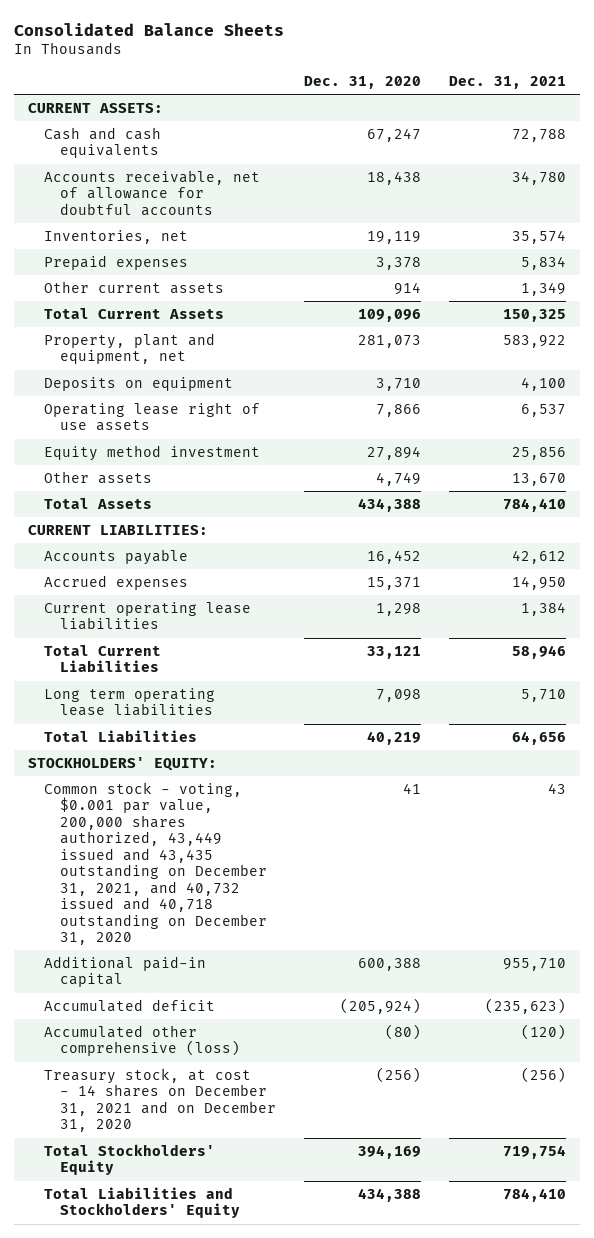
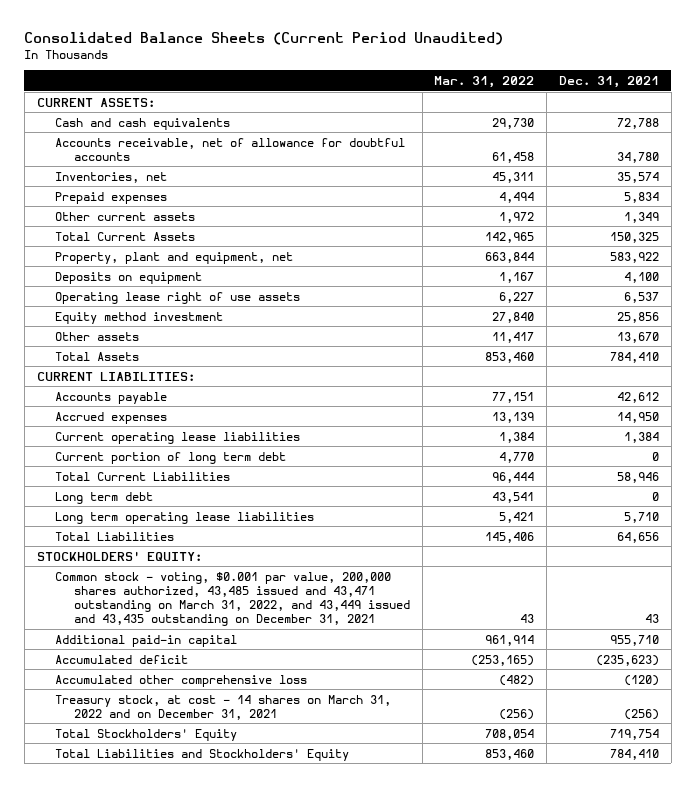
[14,22,285,36] Consolidated Balance Sheets -> [24,31,504,45] Consolidated Balance Sheets (Current Period Unaudited)
[303,76,421,90] Dec. 31, 2020 -> none
none -> [434,76,535,89] Mar. 31, 2022
none -> [55,451,287,464] Current portion of long term debt
none -> [55,491,154,504] Long term debt
[44,781,267,946] Common stock - voting, $0.001 par value, 200,000 shares authorized, 43,449 issued and 43,435 outstanding on December 31, 2021, and 40,732 issued and 40,718 outstanding on December 31, 2020 -> [55,571,410,627] Common stock - voting, $0.001 par value, 200,000 shares authorized, 43,485 issued and 43,471 outstanding on March 31, 2022, and 43,449 issued and 43,435 outstanding on December 31, 2021
[44,1024,240,1057] Accumulated other comprehensive (loss) -> [55,674,308,687] Accumulated other comprehensive loss
[44,1067,276,1133] Treasury stock, at cost - 14 shares on December 31, 2021 and on December 31, 2020 -> [55,694,392,720] Treasury stock, at cost - 14 shares on March 31, 2022 and on December 31, 2021

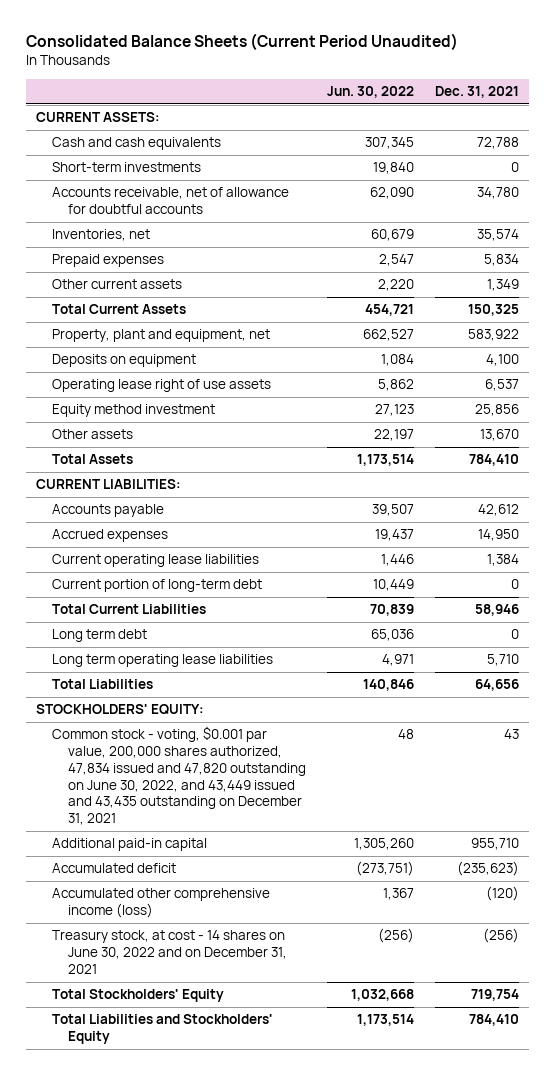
[434,76,535,89] Mar. 31, 2022 -> none
none -> [327,86,415,99] Jun. 30, 2022
none -> [52,162,202,173] Short-term investments
[55,451,287,464] Current portion of long term debt -> [52,579,263,593] Current portion of long-term debt
[55,571,410,627] Common stock - voting, $0.001 par value, 200,000 shares authorized, 43,485 issued and 43,471 outstanding on March 31, 2022, and 43,449 issued and 43,435 outstanding on December 31, 2021 -> [52,726,307,826] Common stock - voting, $0.001 par value, 200,000 shares authorized, 47,834 issued and 47,820 outstanding on June 30, 2022, and 43,449 issued and 43,435 outstanding on December 31, 2021
[55,674,308,687] Accumulated other comprehensive loss -> [52,888,271,919] Accumulated other comprehensive income (loss)
[55,694,392,720] Treasury stock, at cost - 14 shares on March 31, 2022 and on December 31, 2021 -> [52,930,288,974] Treasury stock, at cost - 14 shares on June 30, 2022 and on December 31, 2021

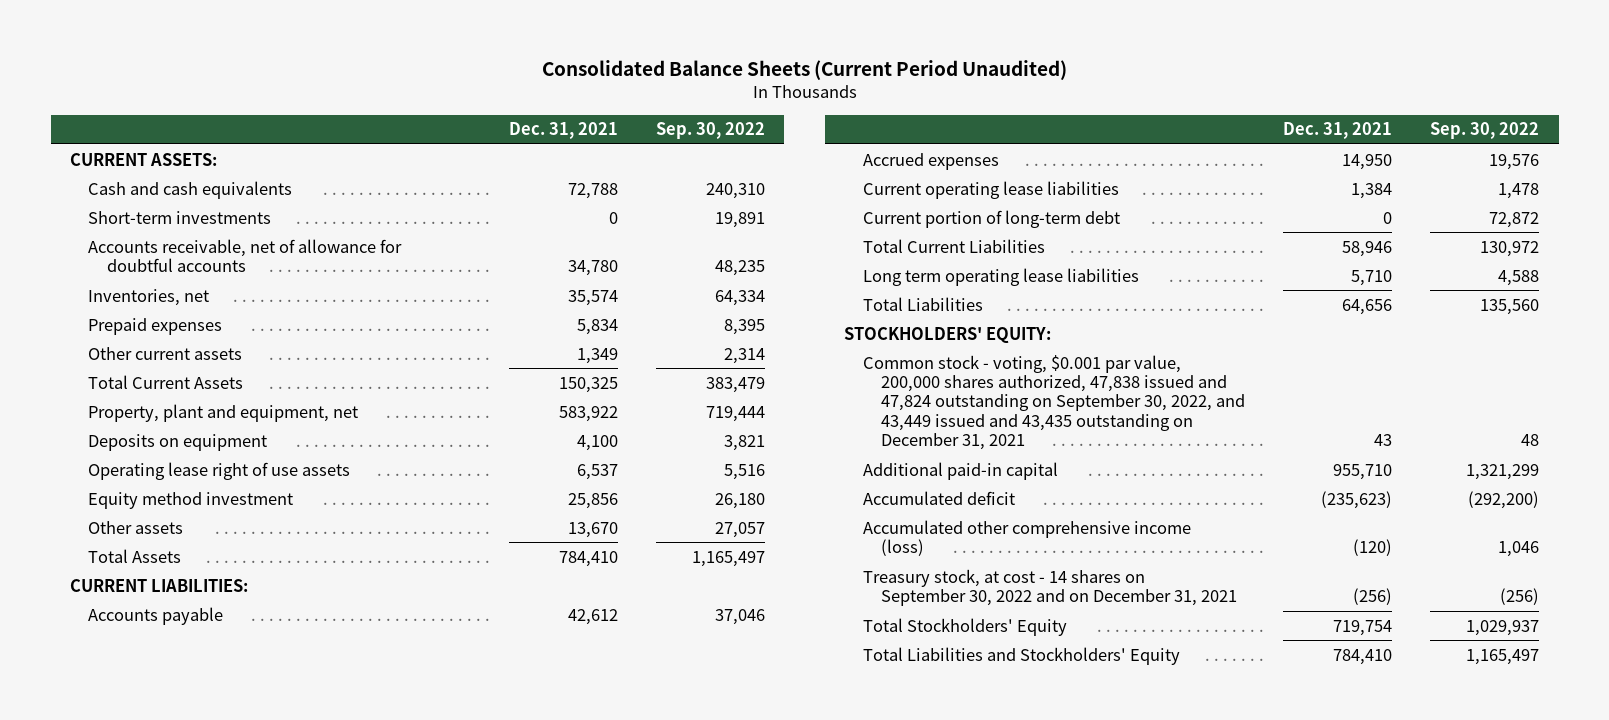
[327,86,415,99] Jun. 30, 2022 -> none
none -> [656,122,766,140] Sep. 30, 2022
[52,629,148,643] Long term debt -> none
[52,726,307,826] Common stock - voting, $0.001 par value, 200,000 shares authorized, 47,834 issued and 47,820 outstanding on June 30, 2022, and 43,449 issued and 43,435 outstanding on December 31, 2021 -> [862,354,1245,451] Common stock - voting, $0.001 par value, 200,000 shares authorized, 47,838 issued and 47,824 outstanding on September 30, 2022, and 43,449 issued and 43,435 outstanding on December 31, 2021
[52,930,288,974] Treasury stock, at cost - 14 shares on June 30, 2022 and on December 31, 2021 -> [862,568,1237,606] Treasury stock, at cost - 14 shares on September 30, 2022 and on December 31, 2021

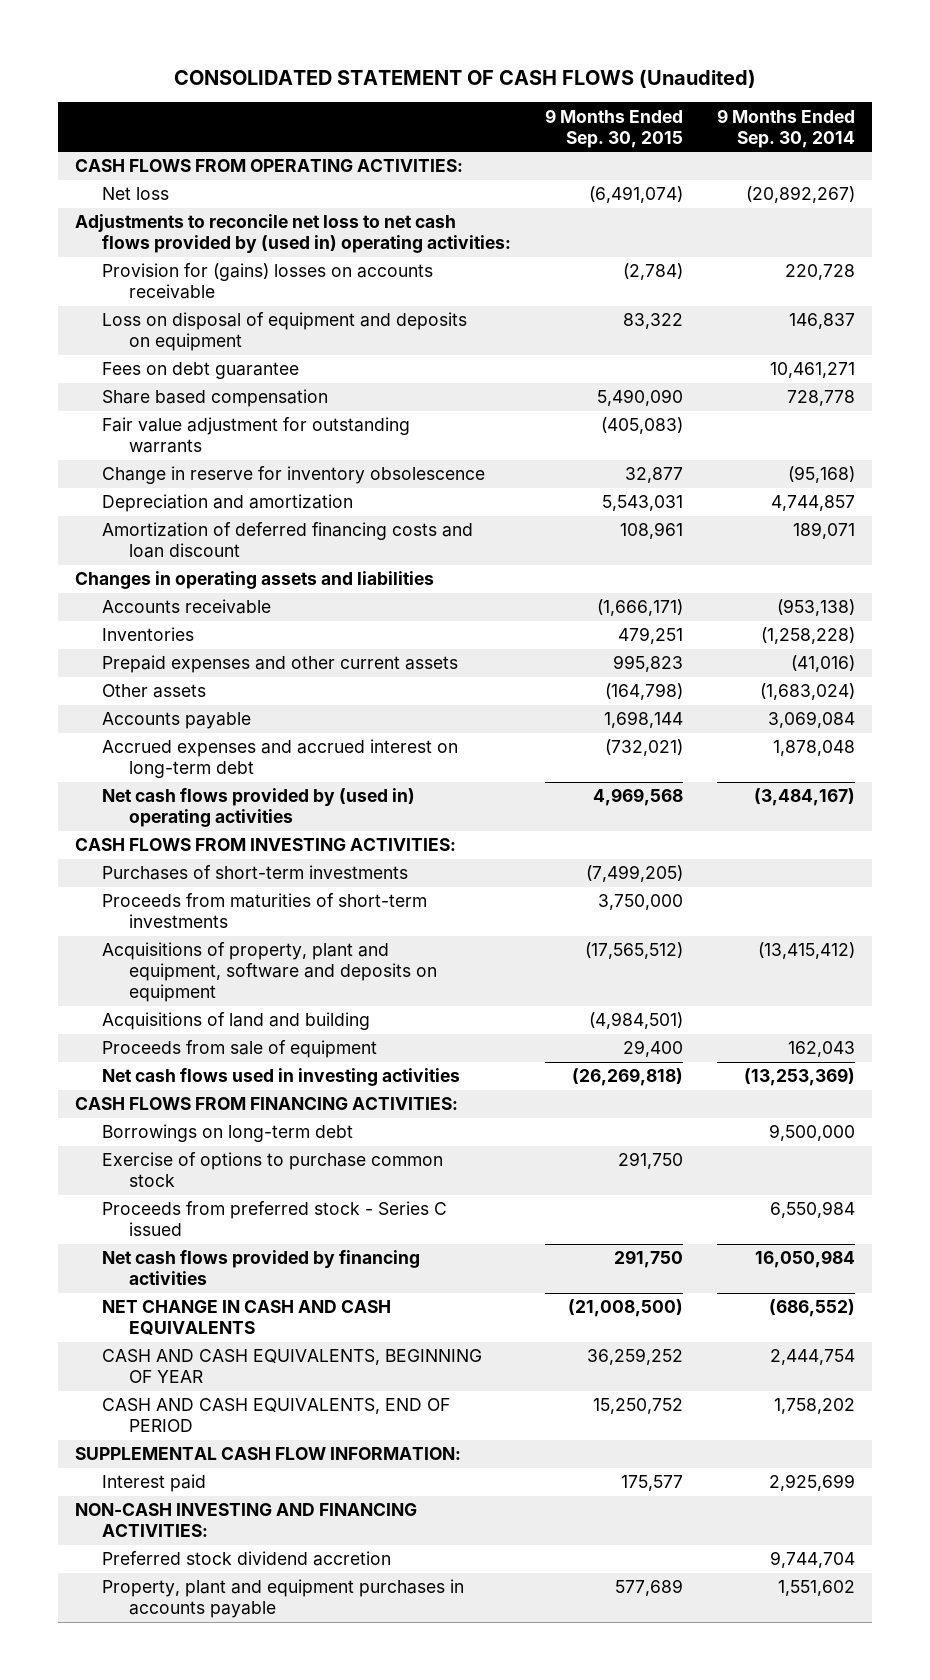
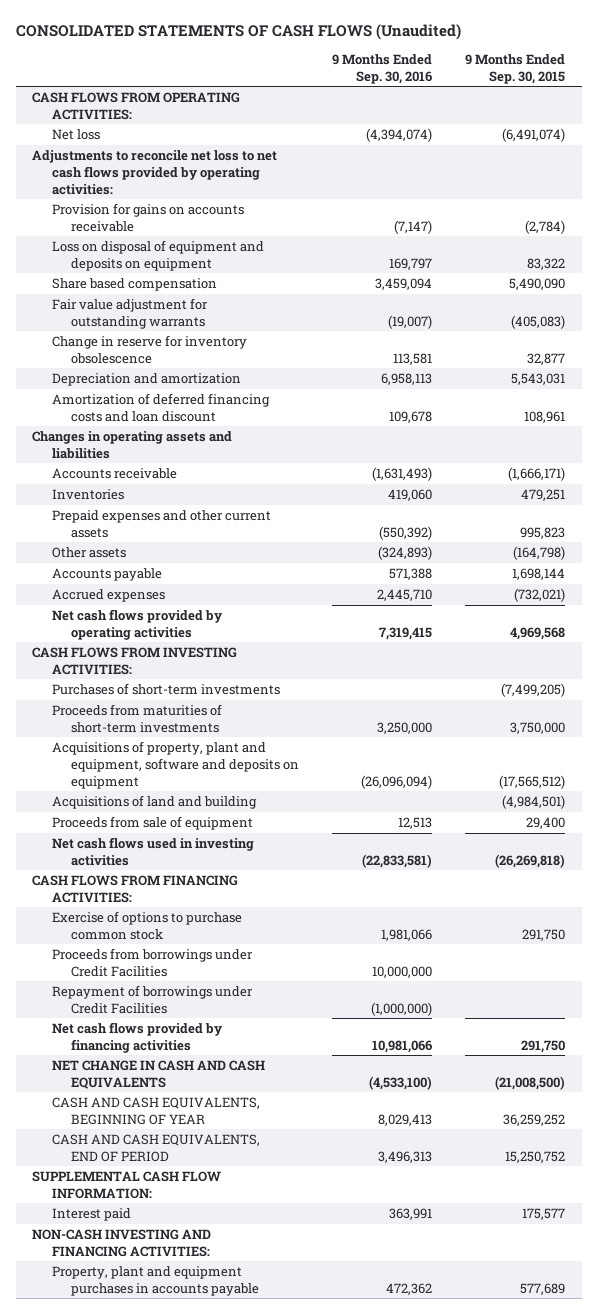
[173,69,756,89] CONSOLIDATED STATEMENT OF CASH FLOWS (Unaudited) -> [15,23,461,40] CONSOLIDATED STATEMENTS OF CASH FLOWS (Unaudited)
[716,108,855,148] 9 Months Ended Sep. 30, 2014 -> none
none -> [332,53,433,84] 9 Months Ended Sep. 30, 2016
[75,214,511,254] Adjustments to reconcile net loss to net cash flows provided by (used in) operating activities: -> [32,150,278,195] Adjustments to reconcile net loss to net cash flows provided by operating activities:
[101,263,433,300] Provision for (gains) losses on accounts receivable -> [51,203,244,232] Provision for gains on accounts receivable
[101,362,299,380] Fees on debt guarantee -> none
[101,739,458,779] Accrued expenses and accrued interest on long-term debt -> [51,589,165,603] Accrued expenses
[101,788,415,828] Net cash flows provided by (used in) operating activities -> [51,609,223,640] Net cash flows provided by operating activities
[101,1124,353,1143] Borrowings on long-term debt -> none
[101,1201,447,1237] Proceeds from preferred stock - Series C issued -> none
none -> [51,948,253,977] Proceeds from borrowings under Credit Facilities
none -> [51,985,253,1014] Repayment of borrowings under Credit Facilities
[101,1551,391,1567] Preferred stock dividend accretion -> none

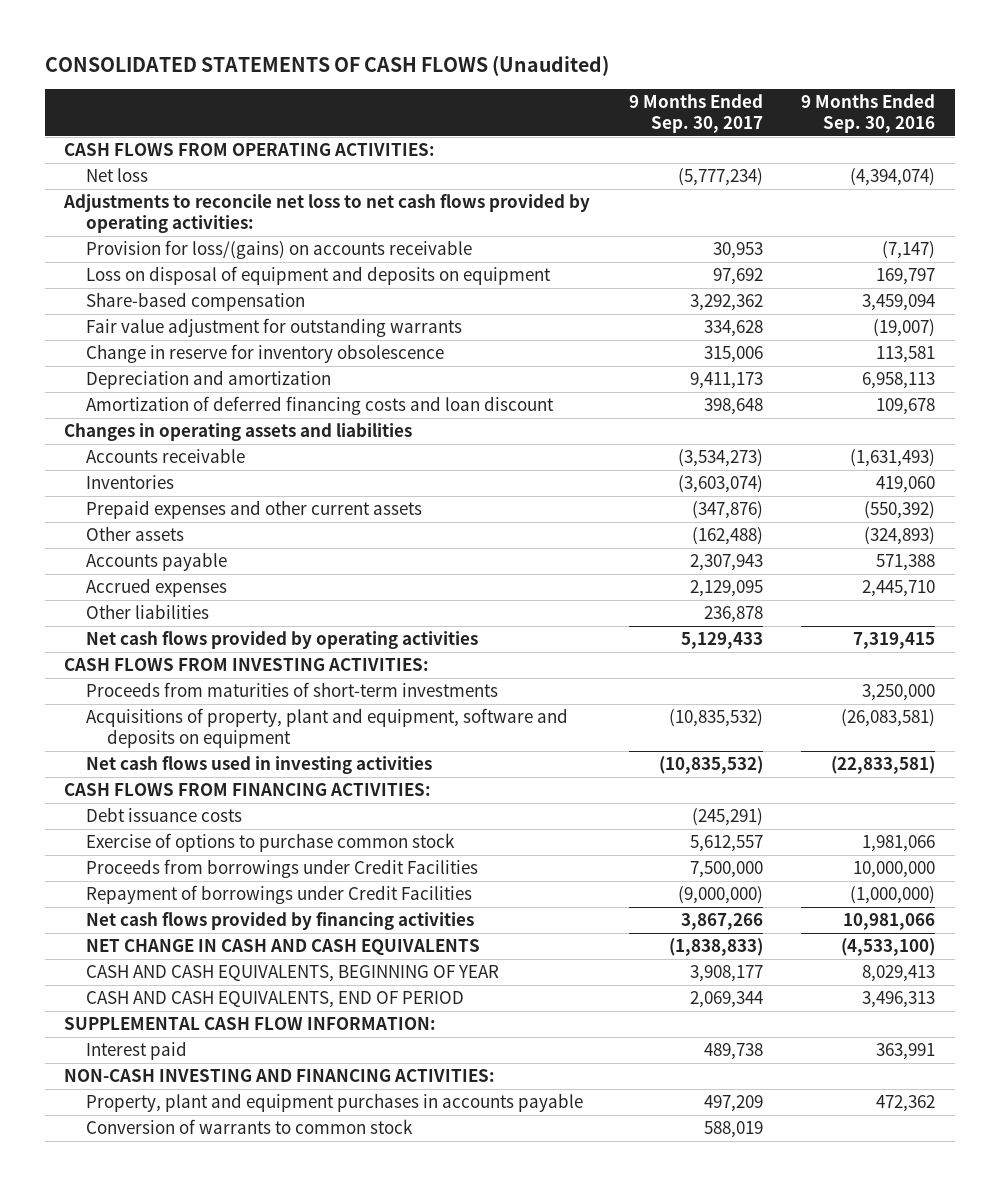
[465,53,566,84] 9 Months Ended Sep. 30, 2015 -> none
none -> [628,94,763,133] 9 Months Ended Sep. 30, 2017
[51,203,244,232] Provision for gains on accounts receivable -> [85,240,472,260] Provision for loss/(gains) on accounts receivable
[51,278,217,292] Share based compensation -> [85,292,305,312] Share-based compensation
none -> [85,604,209,620] Other liabilities
[51,683,280,696] Purchases of short-term investments -> none
[51,795,257,810] Acquisitions of land and building -> none
[51,816,253,831] Proceeds from sale of equipment -> none
[361,774,433,789] (26,096,094) -> [841,709,936,728] (26,083,581)
none -> [85,807,242,823] Debt issuance costs
none -> [85,1119,413,1135] Conversion of warrants to common stock

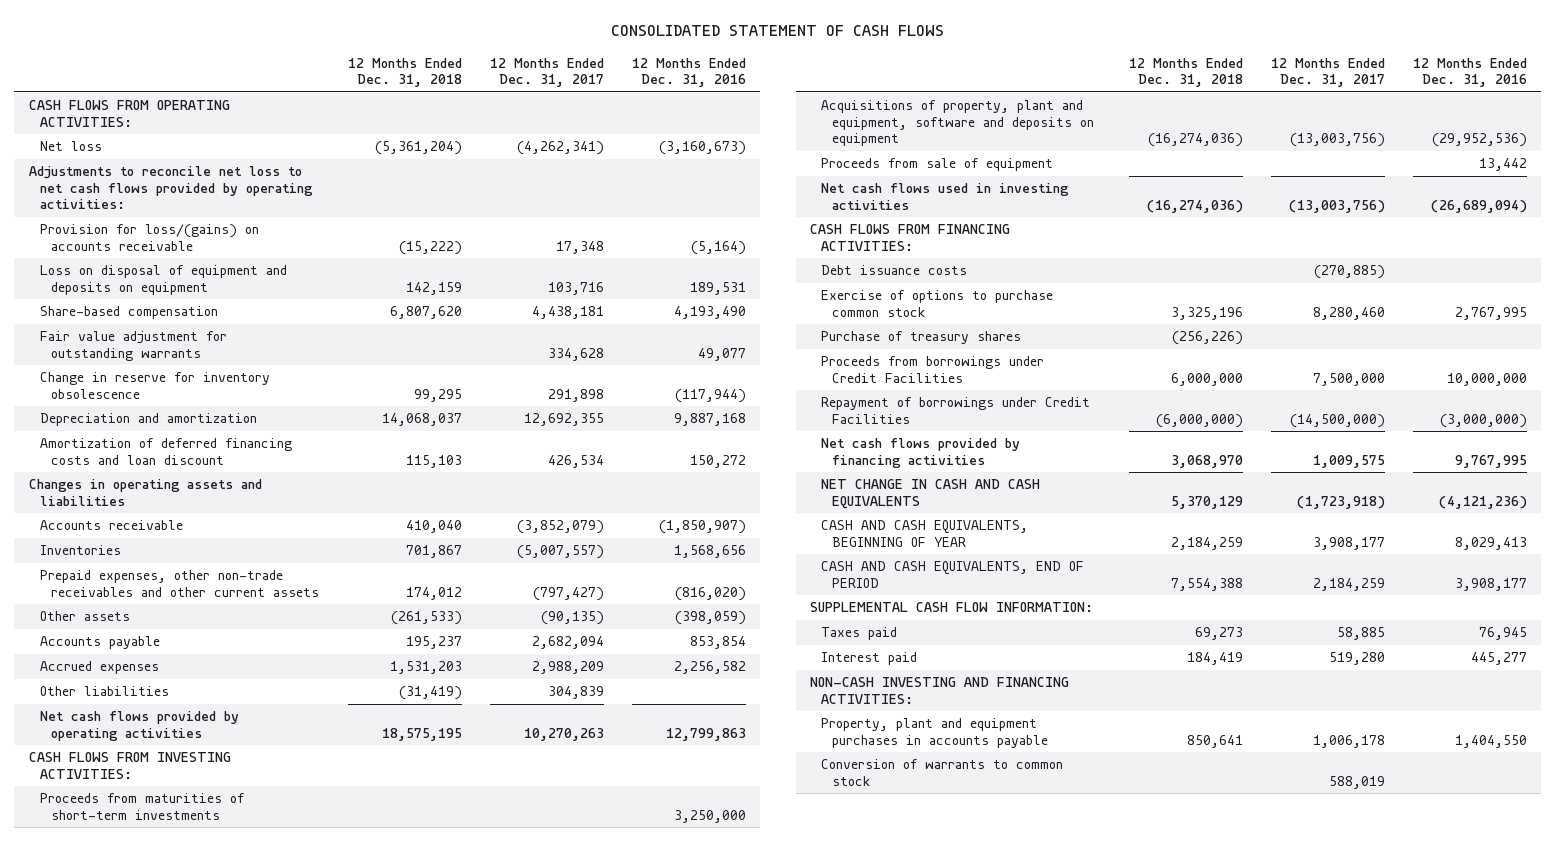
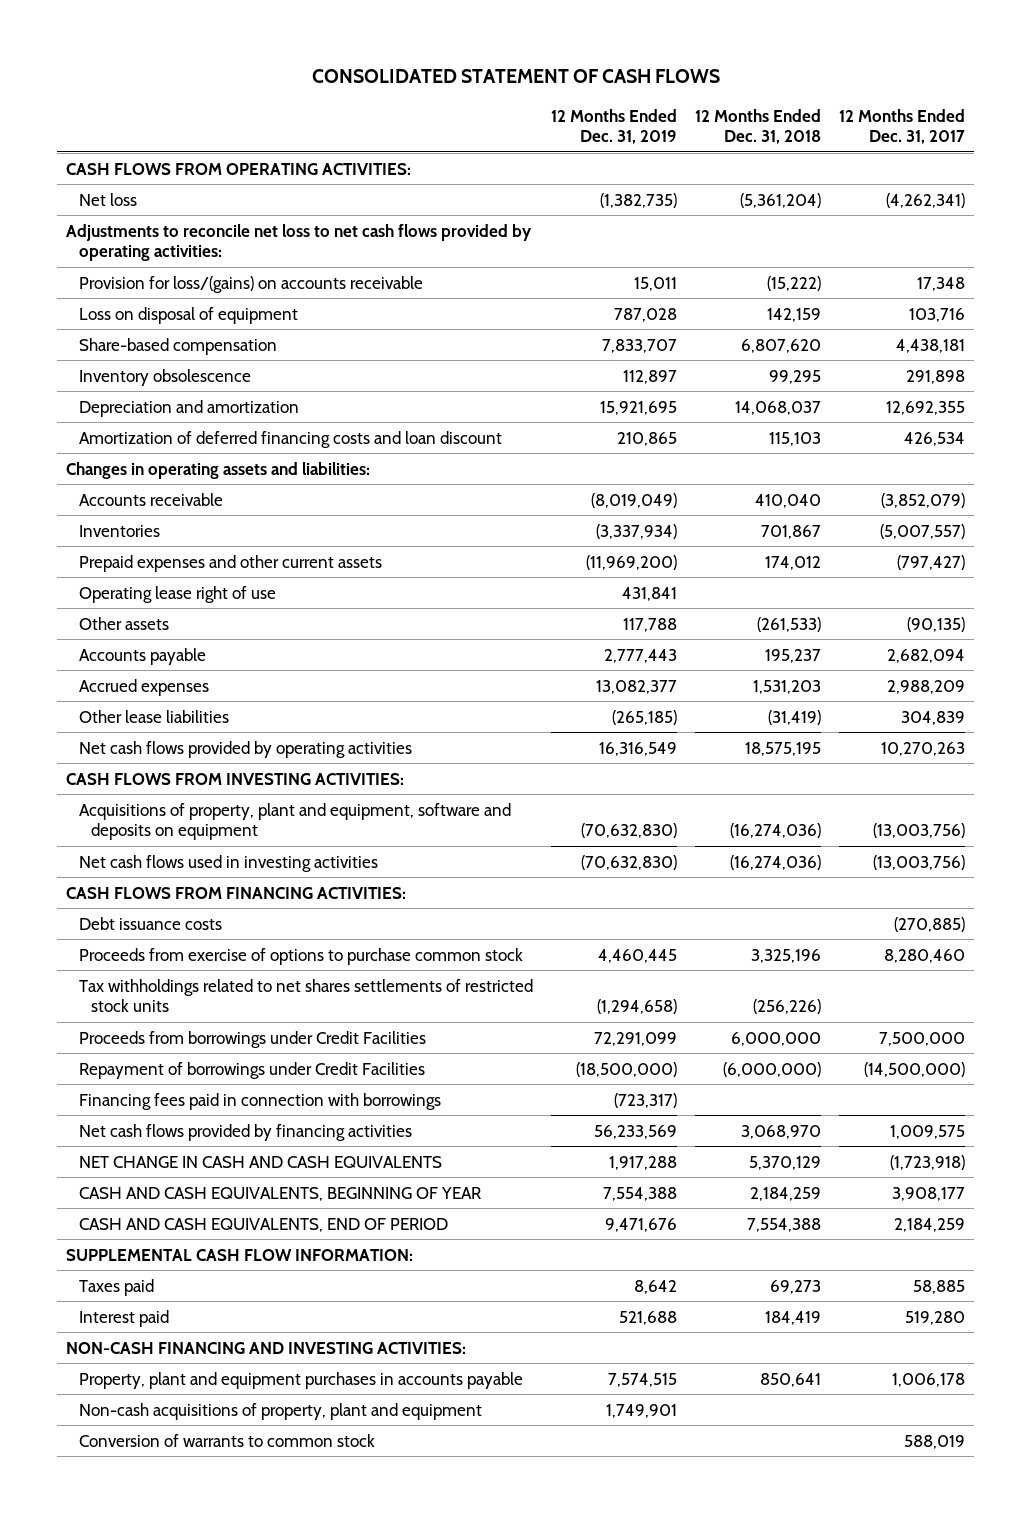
[632,57,747,88] 12 Months Ended Dec. 31, 2016 -> none
none -> [550,108,677,145] 12 Months Ended Dec. 31, 2019
[39,265,287,295] Loss on disposal of equipment and deposits on equipment -> [78,306,298,324] Loss on disposal of equipment
[39,331,227,361] Fair value adjustment for outstanding warrants -> none
[39,372,270,399] Change in reserve for inventory obsolescence -> [78,368,251,386] Inventory obsolescence
[28,479,262,506] Changes in operating assets and liabilities -> [66,461,371,479] Changes in operating assets and liabilities:
[39,570,320,597] Prepaid expenses, other non-trade receivables and other current assets -> [78,554,382,572] Prepaid expenses and other current assets
none -> [78,585,276,603] Operating lease right of use
[39,686,169,697] Other liabilities -> [78,709,229,723] Other lease liabilities
[39,793,245,820] Proceeds from maturities of short-term investments -> none
[821,158,1054,172] Proceeds from sale of equipment -> none
[821,290,1054,317] Exercise of options to purchase common stock -> [78,947,523,965] Proceeds from exercise of options to purchase common stock
[821,331,1022,345] Purchase of treasury shares -> [78,978,533,1012] Tax withholdings related to net shares settlements of restricted stock units
none -> [78,1092,441,1110] Financing fees paid in connection with borrowings
[809,677,1069,704] NON-CASH INVESTING AND FINANCING ACTIVITIES: -> [66,1341,467,1354] NON-CASH FINANCING AND INVESTING ACTIVITIES:
none -> [78,1402,482,1420] Non-cash acquisitions of property, plant and equipment

